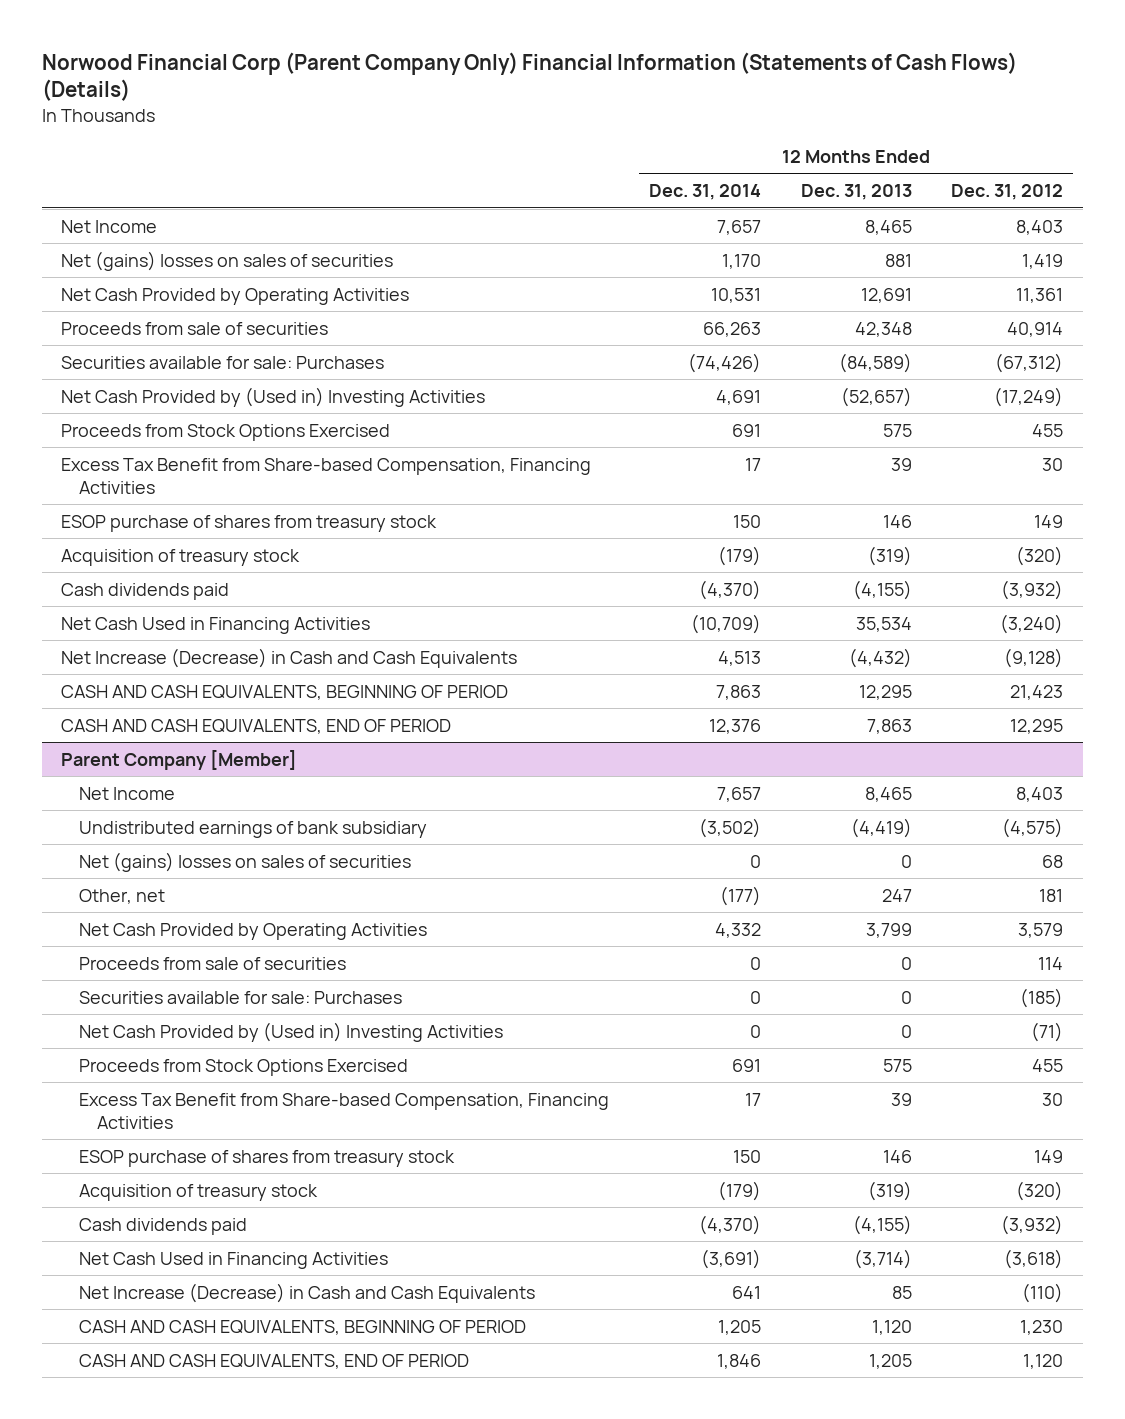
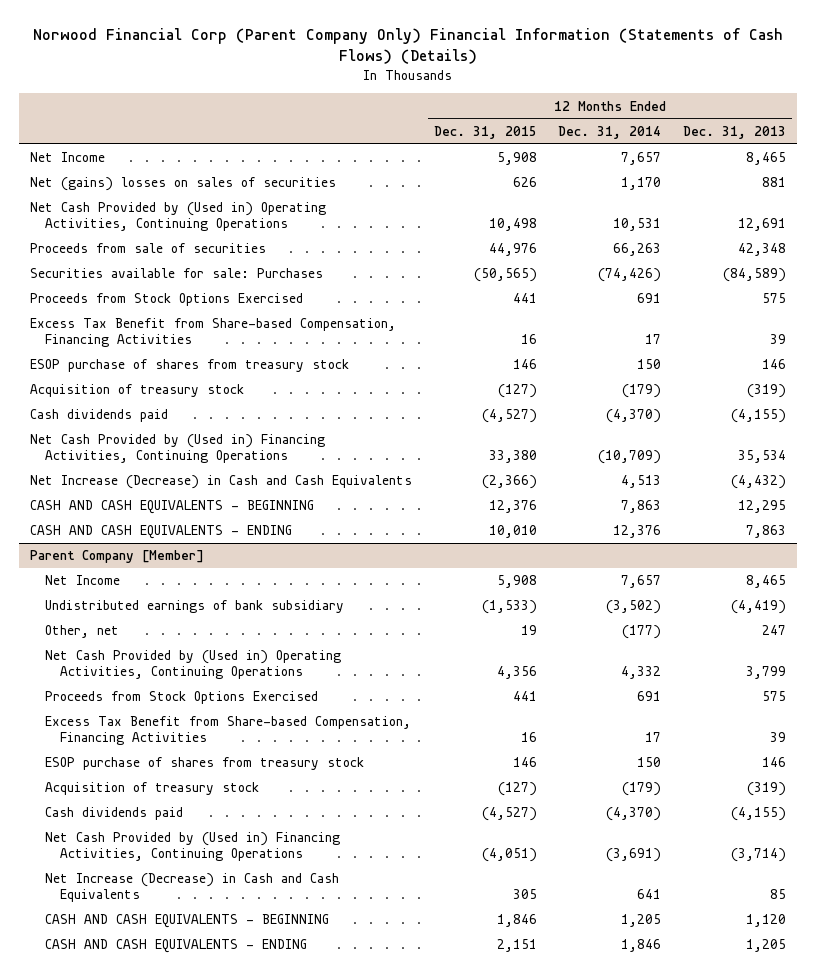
[951,184,1064,201] Dec. 31, 2012 -> none
none -> [433,125,537,139] Dec. 31, 2015
[61,287,410,305] Net Cash Provided by Operating Activities -> [29,202,326,232] Net Cash Provided by (Used in) Operating Activities, Continuing Operations
[61,386,486,407] Net Cash Provided by (Used in) Investing Activities -> none
[61,616,371,634] Net Cash Used in Financing Activities -> [29,434,325,464] Net Cash Provided by (Used in) Financing Activities, Continuing Operations
[61,684,509,700] CASH AND CASH EQUIVALENTS, BEGINNING OF PERIOD -> [29,500,314,515] CASH AND CASH EQUIVALENTS - BEGINNING
[61,718,452,734] CASH AND CASH EQUIVALENTS, END OF PERIOD -> [29,525,292,540] CASH AND CASH EQUIVALENTS - ENDING
[79,851,412,872] Net (gains) losses on sales of securities -> none
[79,956,347,970] Proceeds from sale of securities -> none
[79,990,403,1004] Securities available for sale: Purchases -> none
[79,1021,504,1042] Net Cash Provided by (Used in) Investing Activities -> none
[79,922,428,940] Net Cash Provided by Operating Activities -> [44,650,341,680] Net Cash Provided by (Used in) Operating Activities, Continuing Operations
[79,1251,389,1269] Net Cash Used in Financing Activities -> [44,832,340,862] Net Cash Provided by (Used in) Financing Activities, Continuing Operations
[79,1319,527,1335] CASH AND CASH EQUIVALENTS, BEGINNING OF PERIOD -> [44,914,329,929] CASH AND CASH EQUIVALENTS - BEGINNING
[79,1353,470,1369] CASH AND CASH EQUIVALENTS, END OF PERIOD -> [44,939,307,954] CASH AND CASH EQUIVALENTS - ENDING

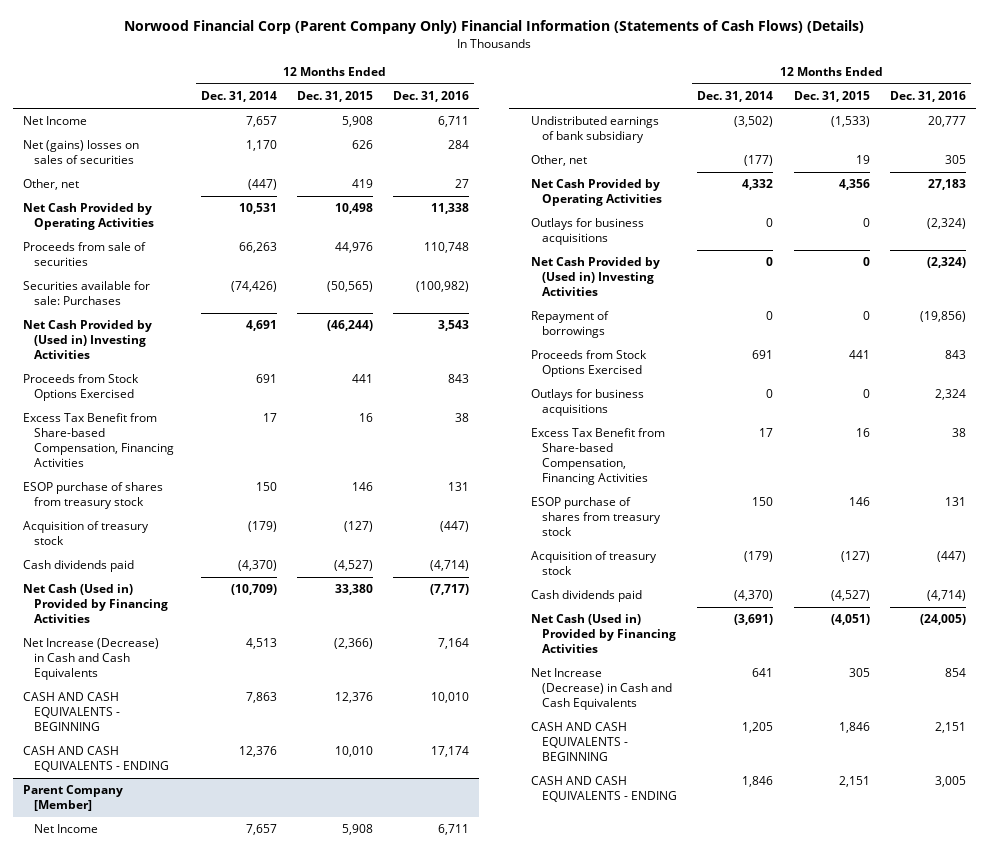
[683,125,787,139] Dec. 31, 2013 -> none
none -> [393,91,470,103] Dec. 31, 2016
none -> [22,179,79,191] Other, net
[29,202,326,232] Net Cash Provided by (Used in) Operating Activities, Continuing Operations -> [22,203,155,231] Net Cash Provided by Operating Activities
none -> [22,320,152,360] Net Cash Provided by (Used in) Investing Activities
[29,434,325,464] Net Cash Provided by (Used in) Financing Activities, Continuing Operations -> [22,584,169,624] Net Cash (Used in) Provided by Financing Activities
[44,650,341,680] Net Cash Provided by (Used in) Operating Activities, Continuing Operations -> [530,179,662,207] Net Cash Provided by Operating Activities
none -> [530,218,644,246] Outlays for business acquisitions
none -> [530,257,660,297] Net Cash Provided by (Used in) Investing Activities
none -> [530,311,609,339] Repayment of borrowings
none -> [530,389,644,417] Outlays for business acquisitions
[44,832,340,862] Net Cash Provided by (Used in) Financing Activities, Continuing Operations -> [530,614,676,654] Net Cash (Used in) Provided by Financing Activities

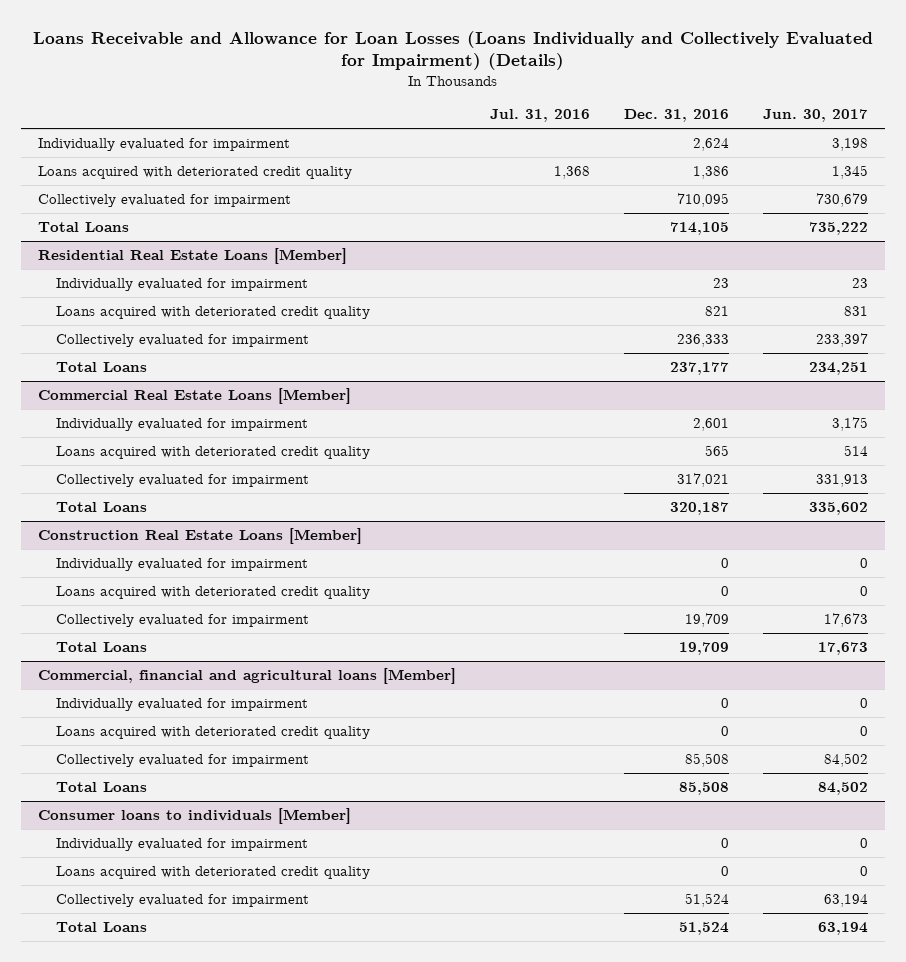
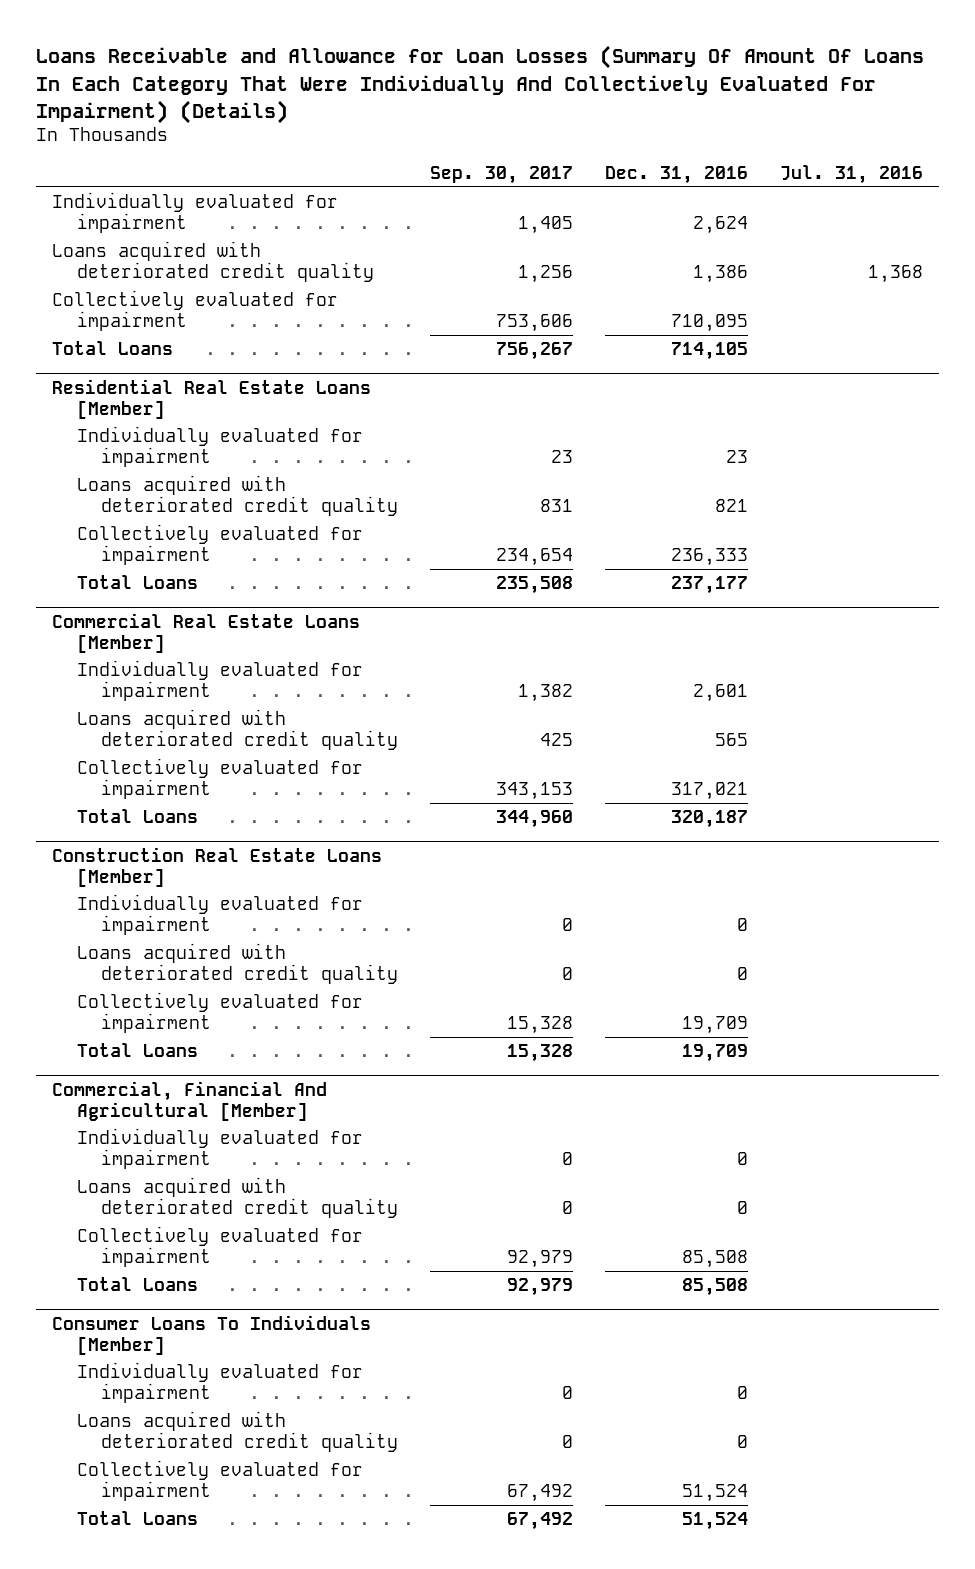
[33,30,874,71] Loans Receivable and Allowance for Loan Losses (Loans Individually and Collectively Evaluated for Impairment) (Details) -> [36,45,925,124] Loans Receivable and Allowance for Loan Losses (Summary Of Amount Of Loans In Each Category That Were Individually And Collectively Evaluated For Impairment) (Details)
[762,109,868,123] Jun. 30, 2017 -> none
none -> [429,165,573,184] Sep. 30, 2017
[38,668,457,685] Commercial, financial and agricultural loans [Member] -> [52,1080,328,1121] Commercial, Financial And Agricultural [Member]
[38,808,352,825] Consumer loans to individuals [Member] -> [52,1314,372,1355] Consumer Loans To Individuals [Member]

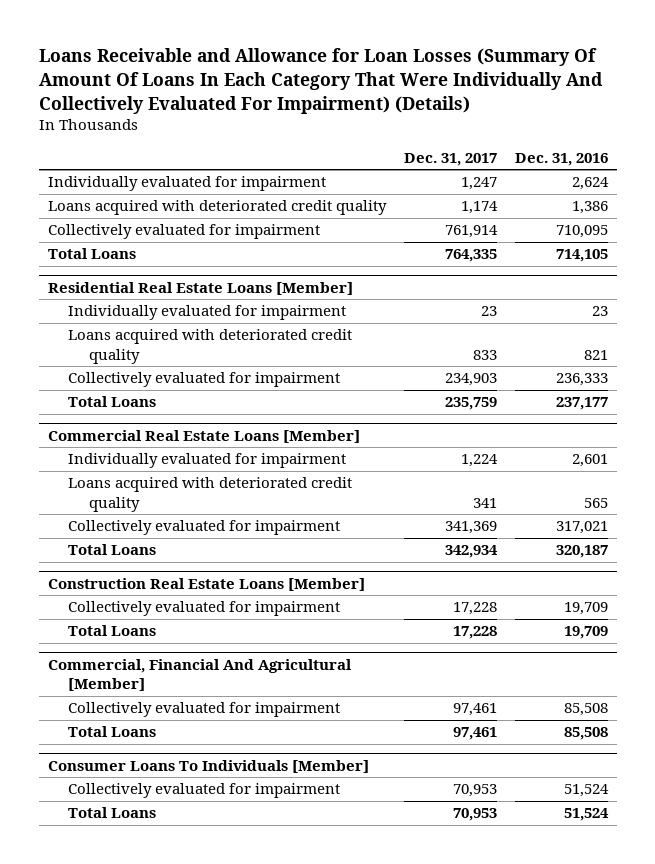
[429,165,573,184] Sep. 30, 2017 -> none
[779,164,923,184] Jul. 31, 2016 -> none
none -> [403,152,497,166] Dec. 31, 2017
[76,893,363,936] Individually evaluated for impairment -> none
[76,942,399,985] Loans acquired with deteriorated credit quality -> none
[76,1127,363,1170] Individually evaluated for impairment -> none
[76,1176,399,1219] Loans acquired with deteriorated credit quality -> none
[76,1361,363,1404] Individually evaluated for impairment -> none
[76,1410,399,1453] Loans acquired with deteriorated credit quality -> none

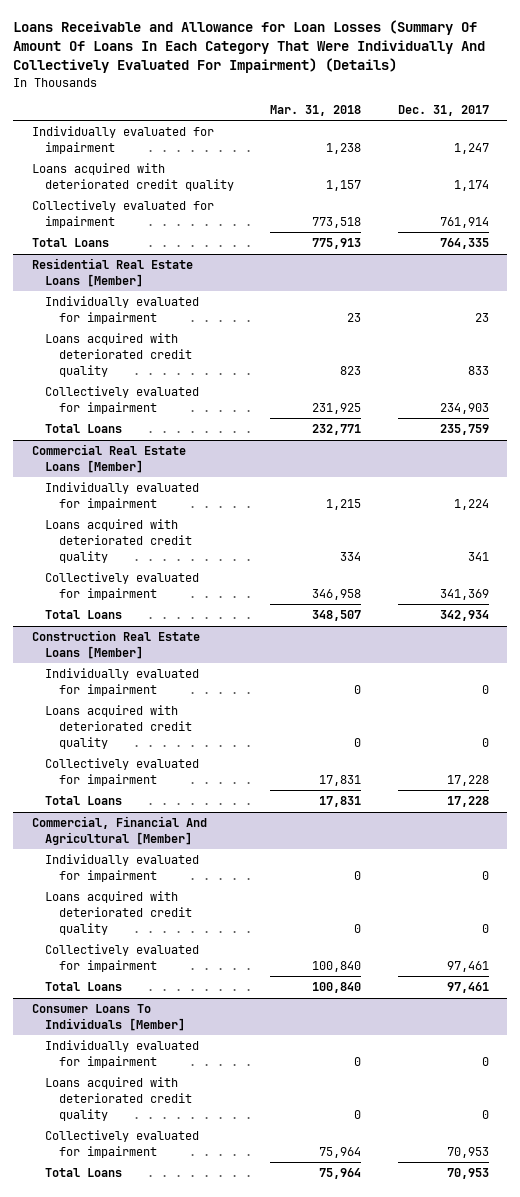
[514,152,608,166] Dec. 31, 2016 -> none
none -> [270,105,362,117] Mar. 31, 2018
none -> [45,668,200,696] Individually evaluated for impairment
none -> [45,705,192,749] Loans acquired with deteriorated credit quality
none -> [45,854,200,882] Individually evaluated for impairment
none -> [45,891,192,935] Loans acquired with deteriorated credit quality
none -> [45,1040,200,1068] Individually evaluated for impairment
none -> [45,1077,192,1121] Loans acquired with deteriorated credit quality

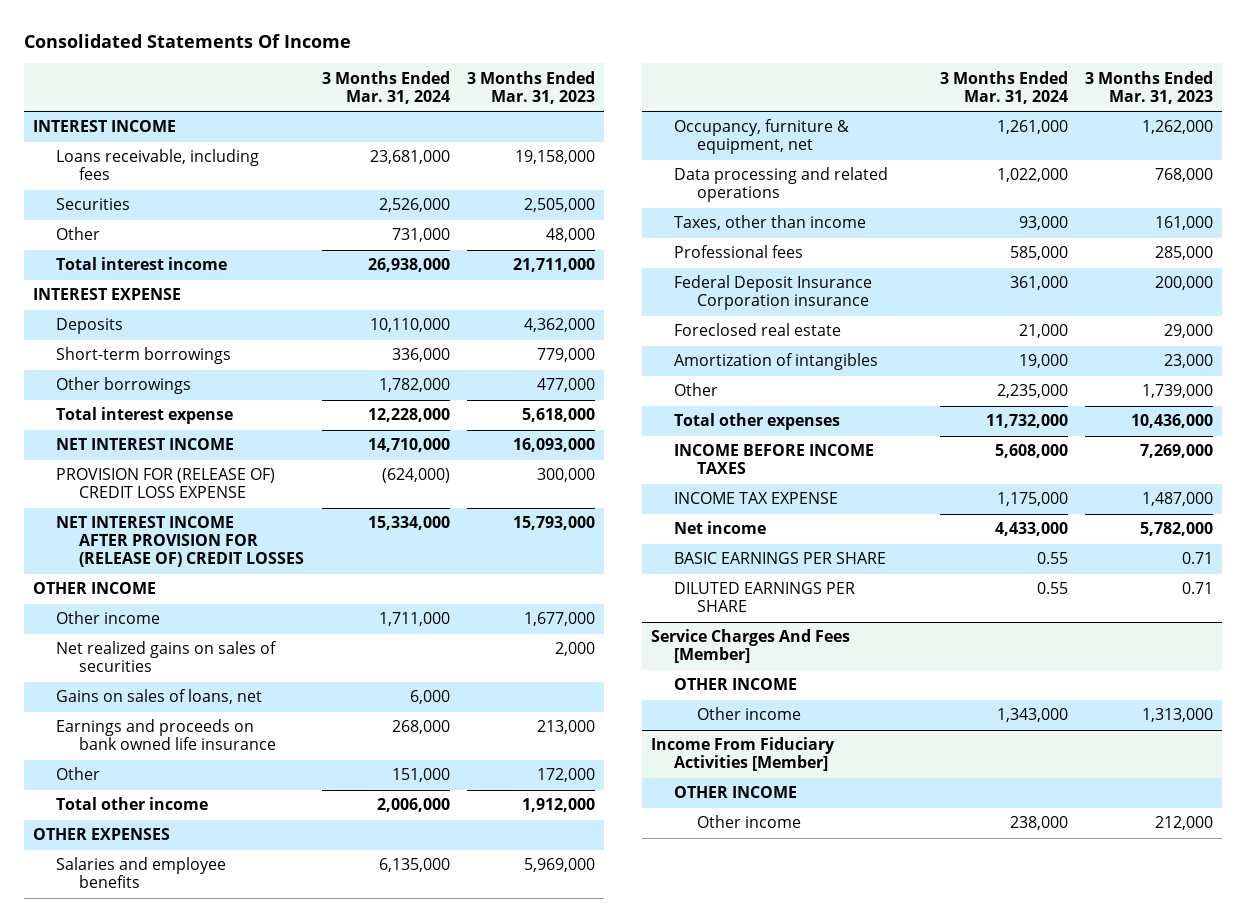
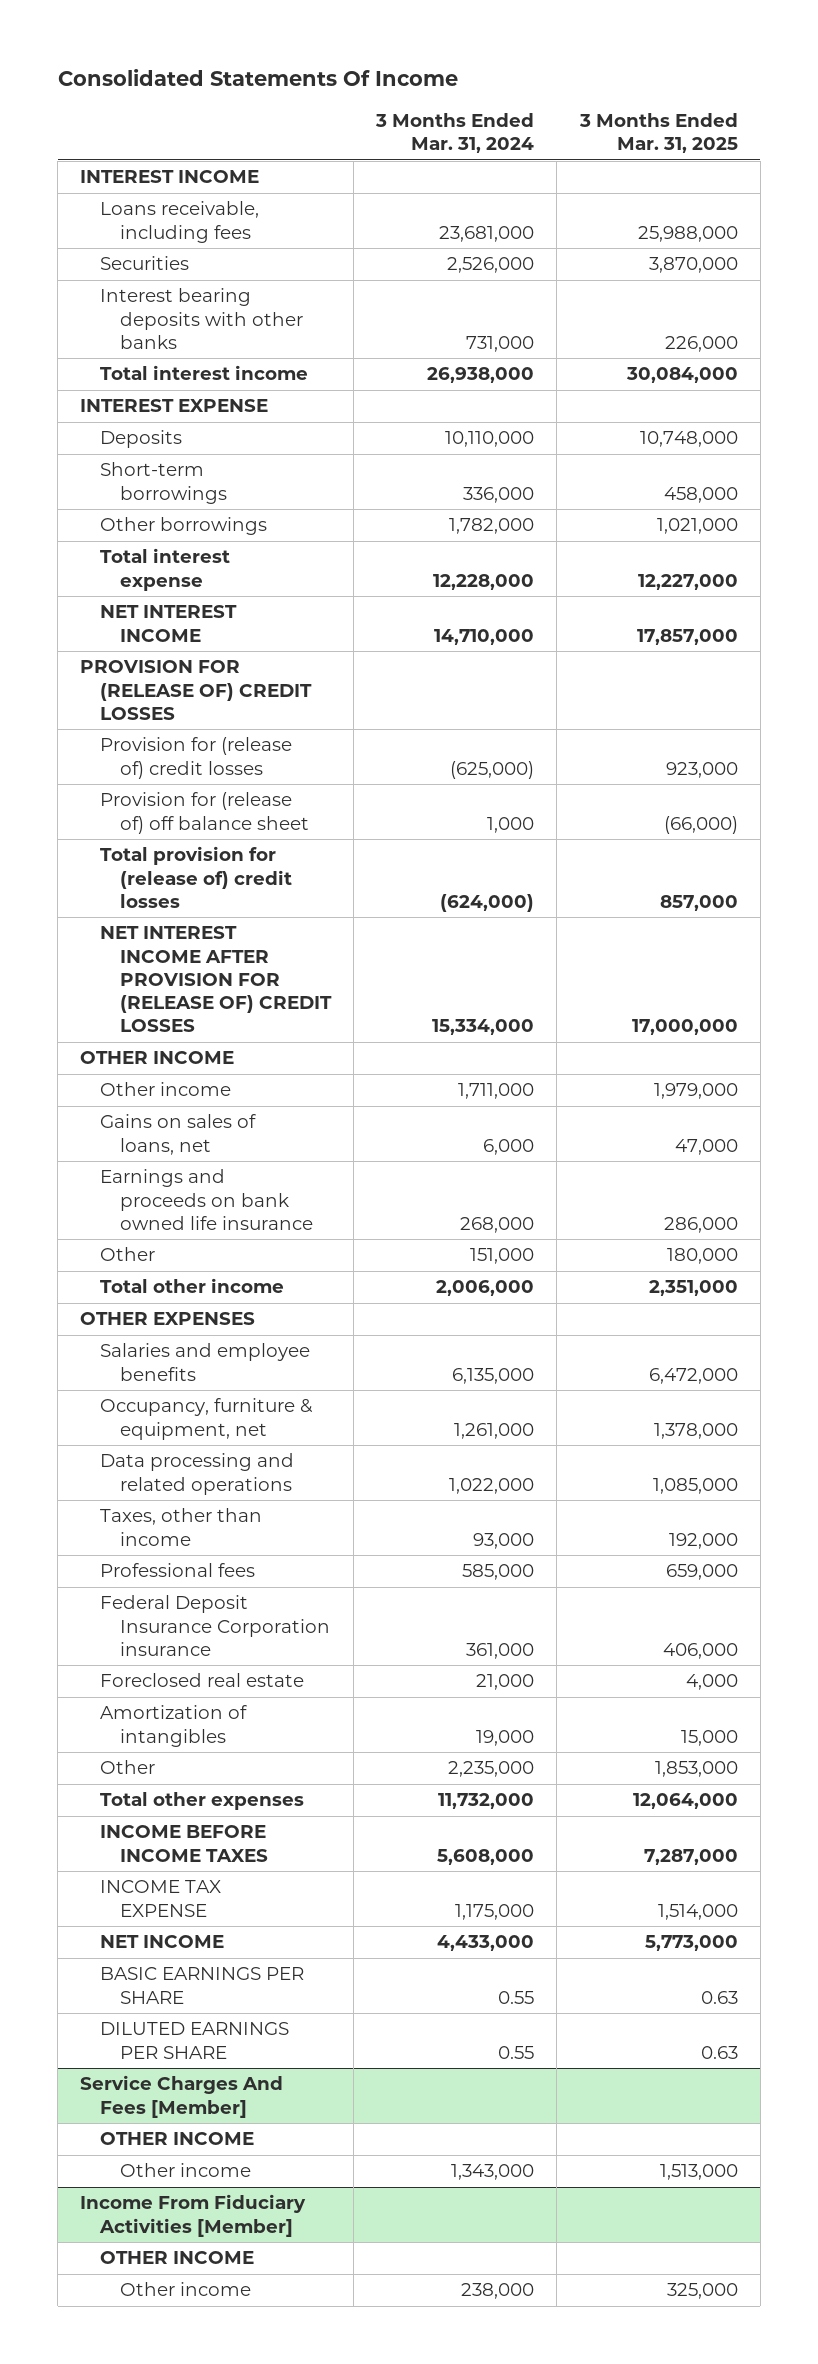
[467,70,596,104] 3 Months Ended Mar. 31, 2023 -> none
none -> [578,113,738,154] 3 Months Ended Mar. 31, 2025
[56,227,101,241] Other -> [100,288,304,349] Interest bearing deposits with other banks
none -> [80,660,313,720] PROVISION FOR (RELEASE OF) CREDIT LOSSES
none -> [100,737,293,779] Provision for (release of) credit losses
none -> [100,792,310,834] Provision for (release of) off balance sheet
[56,468,276,499] PROVISION FOR (RELEASE OF) CREDIT LOSS EXPENSE -> [100,846,293,908] Total provision for (release of) credit losses
[56,641,278,673] Net realized gains on sales of securities -> none
[674,521,767,535] Net income -> [100,1935,225,1949] NET INCOME

